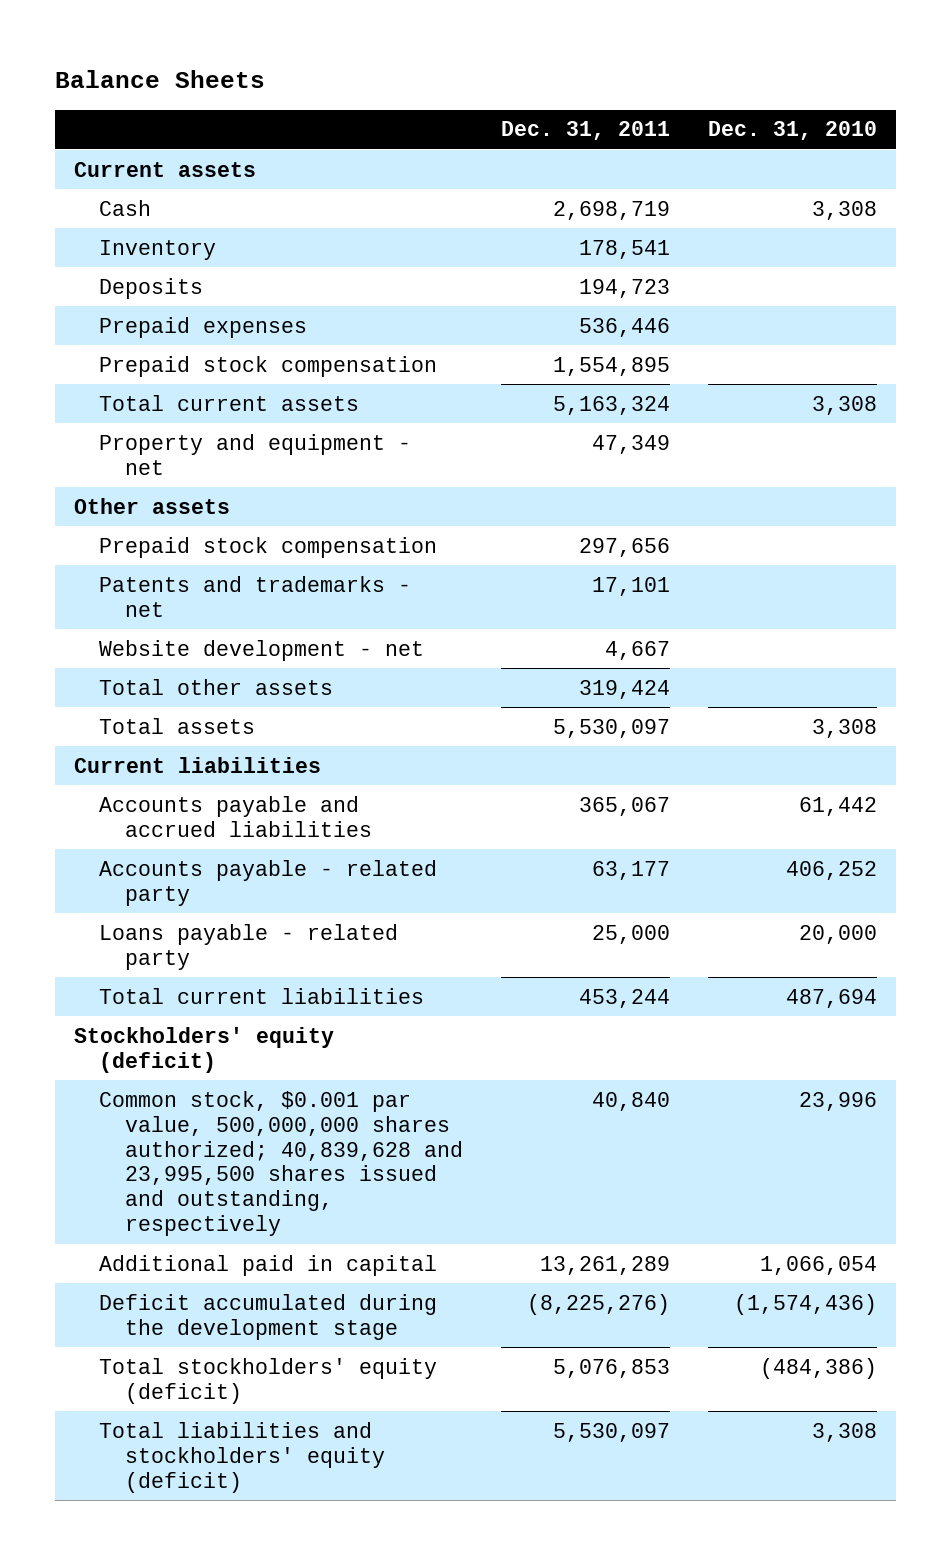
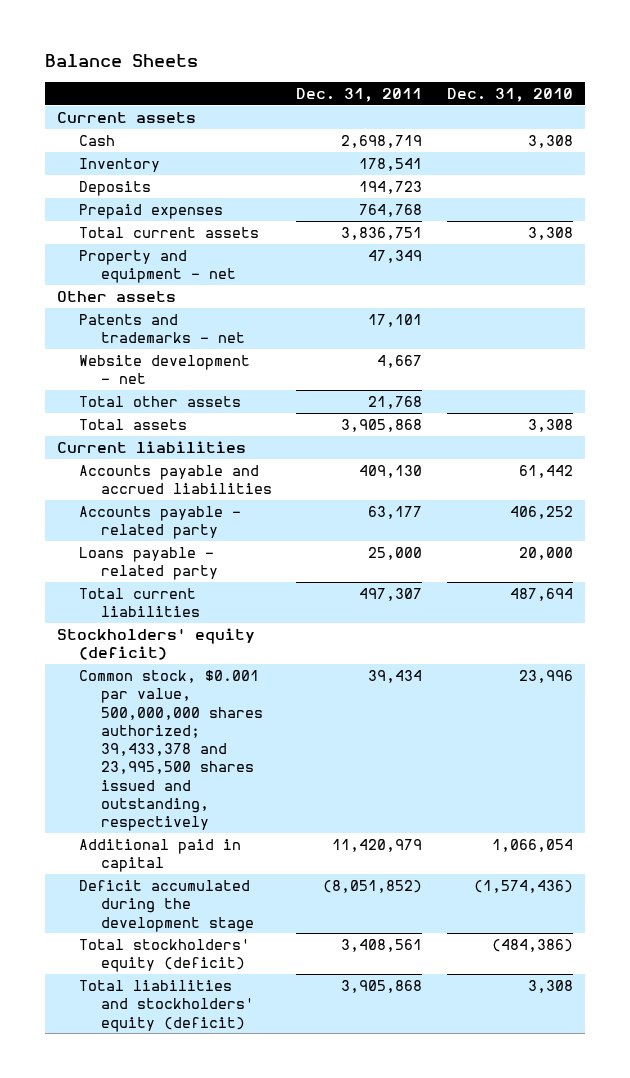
[99,355,438,377] Prepaid stock compensation -> none
[578,317,670,337] 536,446 -> [359,203,423,217] 764,768
[552,395,670,415] 5,163,324 -> [341,226,423,240] 3,836,751
[99,536,438,558] Prepaid stock compensation -> none
[578,679,670,699] 319,424 -> [368,395,423,409] 21,768
[552,718,670,738] 5,530,097 -> [341,418,423,432] 3,905,868
[578,796,670,816] 365,067 -> [359,464,423,478] 409,130
[578,988,670,1008] 453,244 -> [359,587,423,601] 497,307
[99,1090,463,1237] Common stock, $0.001 par value, 500,000,000 shares authorized; 40,839,628 and 23,995,500 shares issued and outstanding, respectively -> [79,669,263,832] Common stock, $0.001 par value, 500,000,000 shares authorized; 39,433,378 and 23,995,500 shares issued and outstanding, respectively
[591,1091,670,1111] 40,840 -> [368,669,423,683] 39,434
[539,1255,670,1275] 13,261,289 -> [332,838,423,852] 11,420,979
[526,1293,670,1315] (8,225,276) -> [323,879,423,893] (8,051,852)
[552,1358,670,1378] 5,076,853 -> [341,938,423,952] 3,408,561
[552,1422,670,1442] 5,530,097 -> [341,979,423,993] 3,905,868

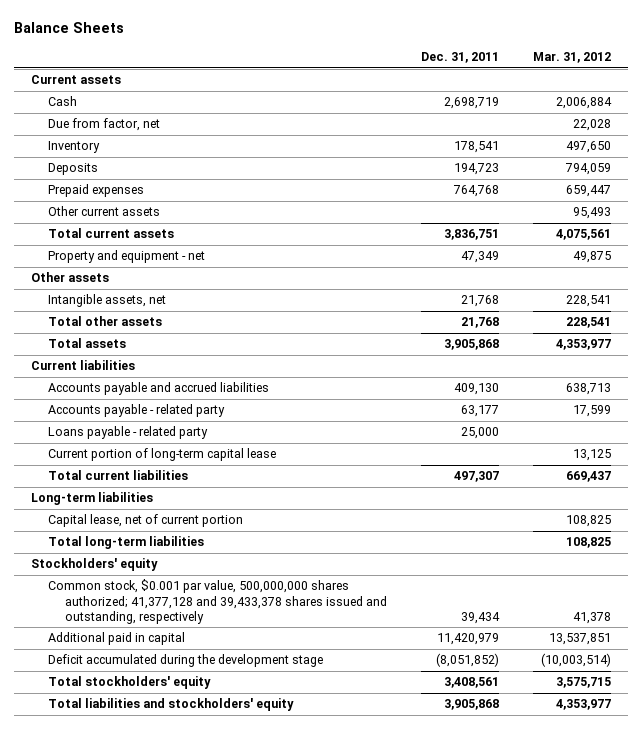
[446,87,573,102] Dec. 31, 2010 -> none
none -> [533,52,612,64] Mar. 31, 2012
none -> [48,118,161,132] Due from factor, net
none -> [48,206,161,217] Other current assets
[79,313,245,344] Patents and trademarks - net -> none
[79,354,251,385] Website development - net -> none
none -> [48,294,167,308] Intangible assets, net
none -> [48,448,277,462] Current portion of long-term capital lease
none -> [31,492,154,506] Long-term liabilities
none -> [48,514,244,528] Capital lease, net of current portion
none -> [48,536,205,550] Total long-term liabilities
[57,627,256,661] Stockholders' equity (deficit) -> [31,558,159,572] Stockholders' equity
[79,669,263,832] Common stock, $0.001 par value, 500,000,000 shares authorized; 39,433,378 and 23,995,500 shares issued and outstanding, respectively -> [48,579,388,624] Common stock, $0.001 par value, 500,000,000 shares authorized; 41,377,128 and 39,433,378 shares issued and outstanding, respectively
[79,938,251,973] Total stockholders' equity (deficit) -> [48,676,212,690] Total stockholders' equity
[79,979,254,1032] Total liabilities and stockholders' equity (deficit) -> [48,698,295,712] Total liabilities and stockholders' equity

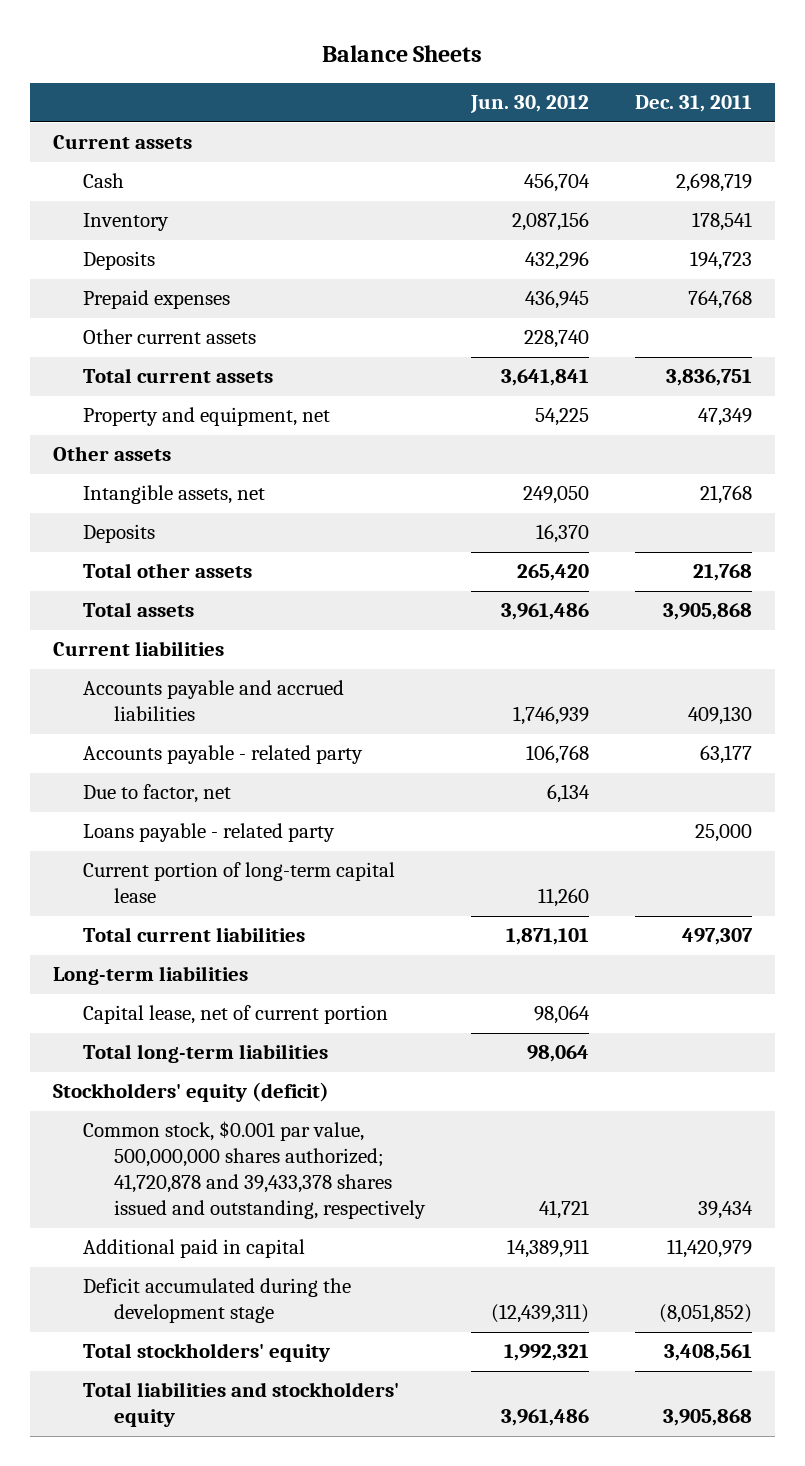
[533,52,612,64] Mar. 31, 2012 -> none
none -> [469,95,589,114] Jun. 30, 2012
[48,118,161,132] Due from factor, net -> none
[48,250,206,264] Property and equipment - net -> [83,407,331,427] Property and equipment, net
none -> [83,524,156,544] Deposits
none -> [83,784,232,804] Due to factor, net
[31,558,159,572] Stockholders' equity -> [53,1082,330,1103] Stockholders' equity (deficit)
[48,579,388,624] Common stock, $0.001 par value, 500,000,000 shares authorized; 41,377,128 and 39,433,378 shares issued and outstanding, respectively -> [83,1121,426,1220] Common stock, $0.001 par value, 500,000,000 shares authorized; 41,720,878 and 39,433,378 shares issued and outstanding, respectively

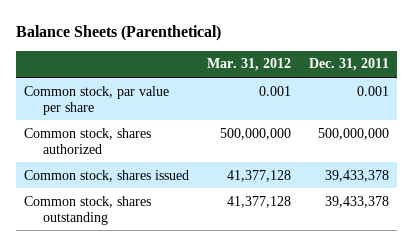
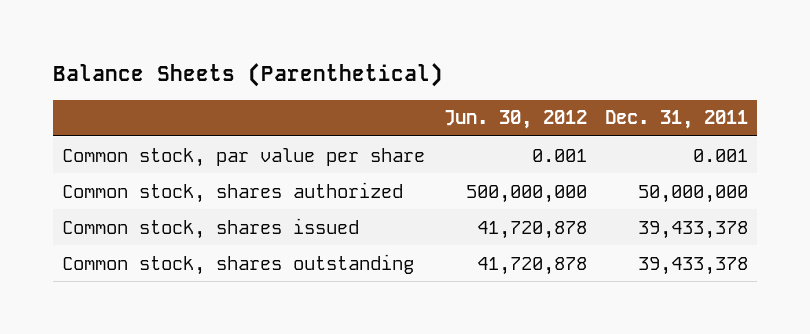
[207,58,292,72] Mar. 31, 2012 -> none
none -> [443,110,587,130] Jun. 30, 2012
[317,127,389,140] 500,000,000 -> [638,184,749,203] 50,000,000

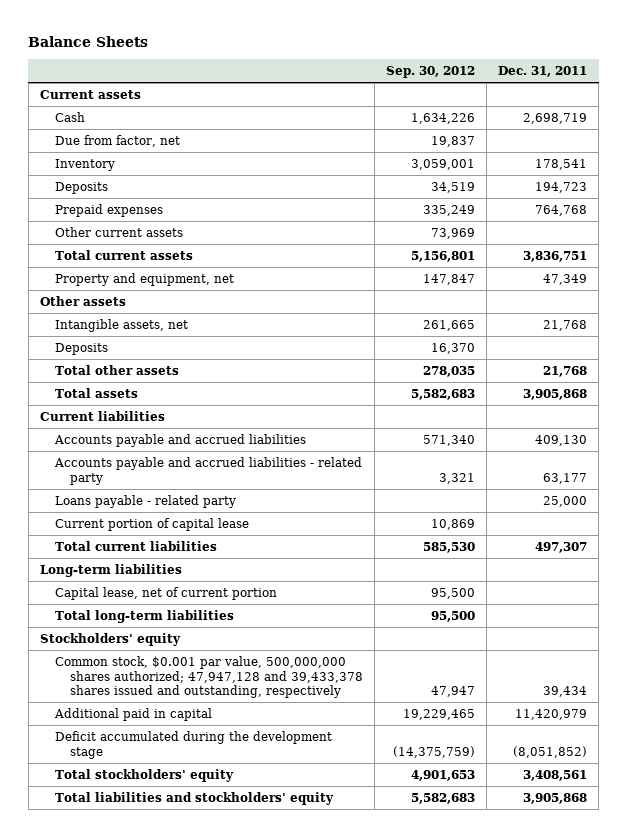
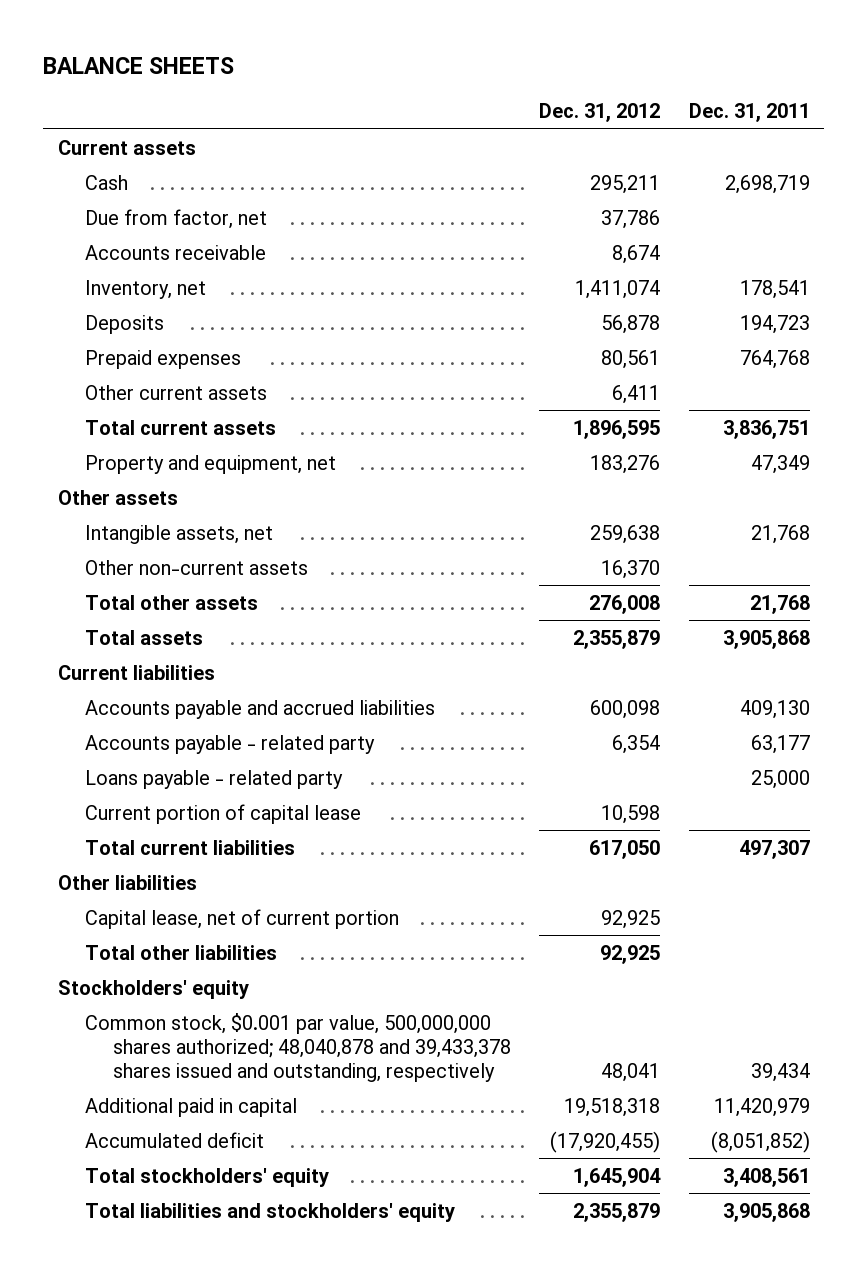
[28,35,149,47] Balance Sheets -> [43,57,235,75] BALANCE SHEETS
[385,65,475,78] Sep. 30, 2012 -> none
none -> [539,103,661,123] Dec. 31, 2012
none -> [85,244,267,260] Accounts receivable
[54,159,115,172] Inventory -> [85,279,207,299] Inventory, net
[54,343,108,356] Deposits -> none
none -> [85,559,309,575] Other non-current assets
[53,457,362,485] Accounts payable and accrued liabilities - related party -> [85,734,376,754] Accounts payable - related party
[40,564,183,578] Long-term liabilities -> [57,874,197,890] Other liabilities
[54,610,234,624] Total long-term liabilities -> none
none -> [85,944,278,960] Total other liabilities
[54,656,363,699] Common stock, $0.001 par value, 500,000,000 shares authorized; 47,947,128 and 39,433,378 shares issued and outstanding, respectively -> [85,1012,511,1082] Common stock, $0.001 par value, 500,000,000 shares authorized; 48,040,878 and 39,433,378 shares issued and outstanding, respectively
[54,731,332,759] Deficit accumulated during the development stage -> [85,1131,265,1148] Accumulated deficit

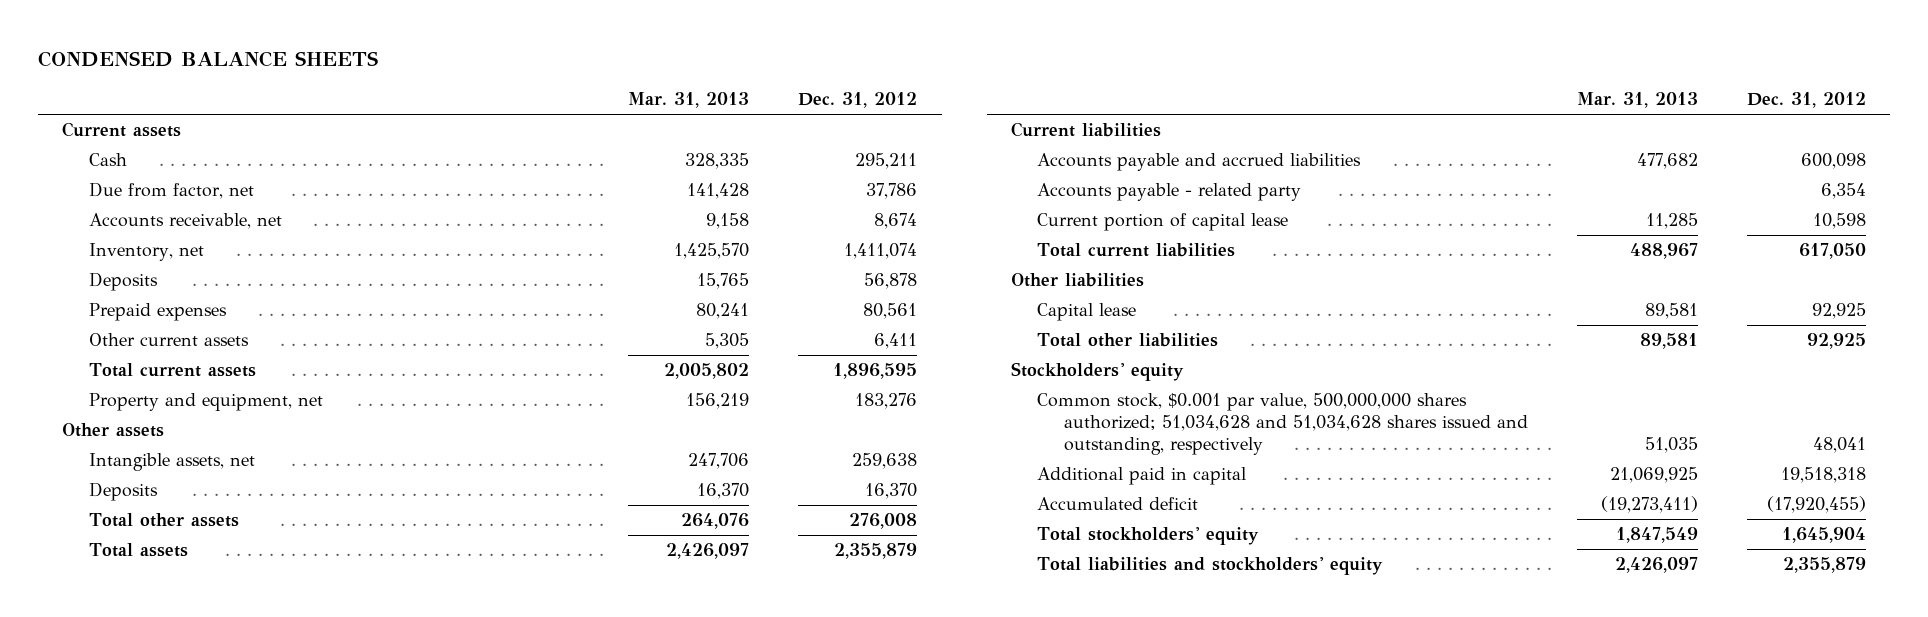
[43,57,235,75] BALANCE SHEETS -> [37,50,378,67] CONDENSED BALANCE SHEETS
[688,103,810,123] Dec. 31, 2011 -> none
none -> [628,92,750,109] Mar. 31, 2013
[85,244,267,260] Accounts receivable -> [88,213,282,230] Accounts receivable, net
[85,559,309,575] Other non-current assets -> [88,482,158,502] Deposits
[85,769,344,789] Loans payable - related party -> none
[85,908,400,929] Capital lease, net of current portion -> [1037,303,1137,322] Capital lease
[85,1012,511,1082] Common stock, $0.001 par value, 500,000,000 shares authorized; 48,040,878 and 39,433,378 shares issued and outstanding, respectively -> [1037,393,1528,456] Common stock, $0.001 par value, 500,000,000 shares authorized; 51,034,628 and 51,034,628 shares issued and outstanding, respectively

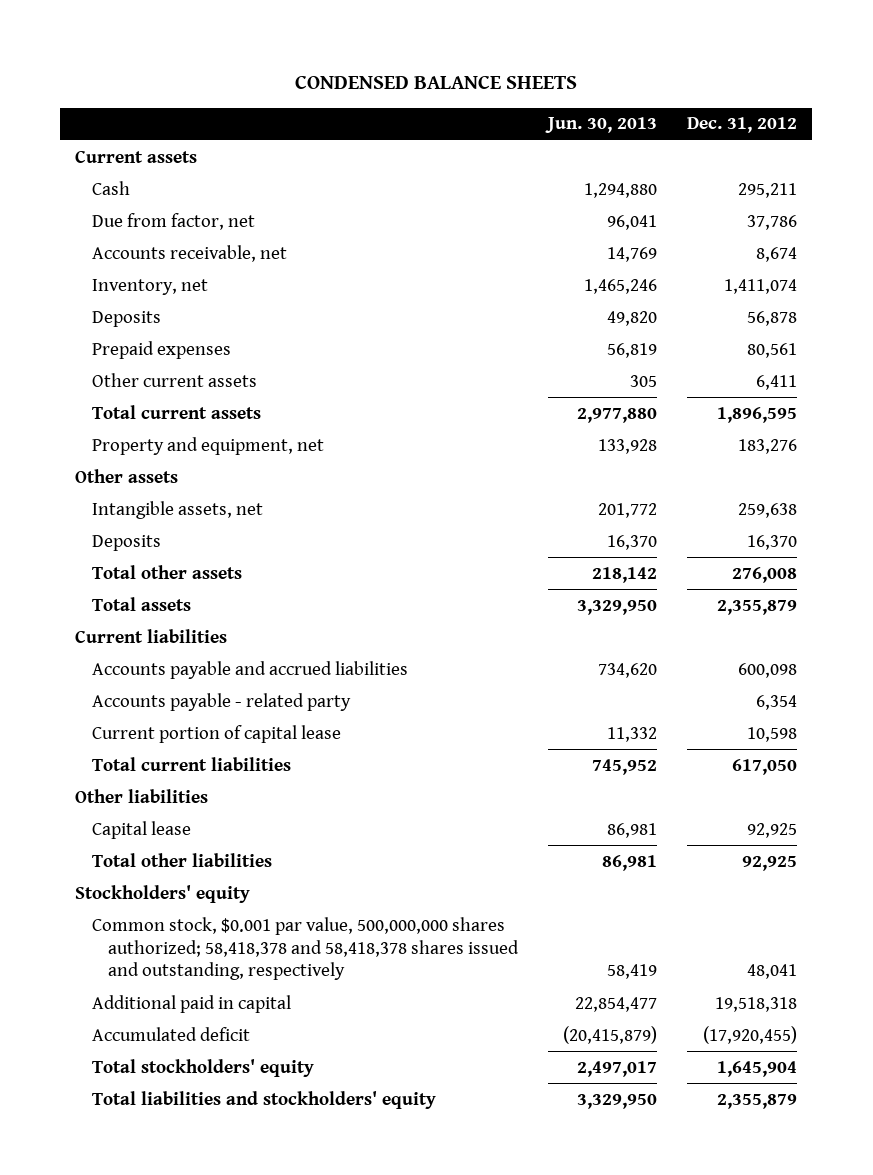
[628,92,750,109] Mar. 31, 2013 -> none
none -> [545,117,658,134] Jun. 30, 2013
[1037,393,1528,456] Common stock, $0.001 par value, 500,000,000 shares authorized; 51,034,628 and 51,034,628 shares issued and outstanding, respectively -> [91,916,520,981] Common stock, $0.001 par value, 500,000,000 shares authorized; 58,418,378 and 58,418,378 shares issued and outstanding, respectively

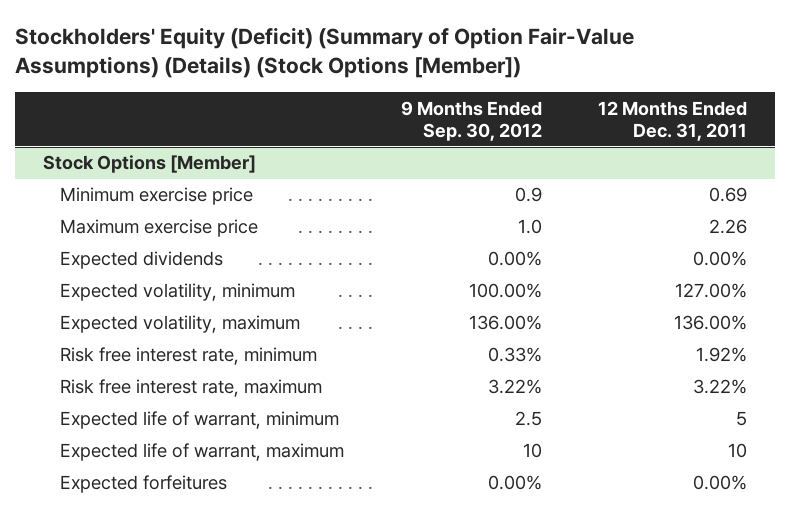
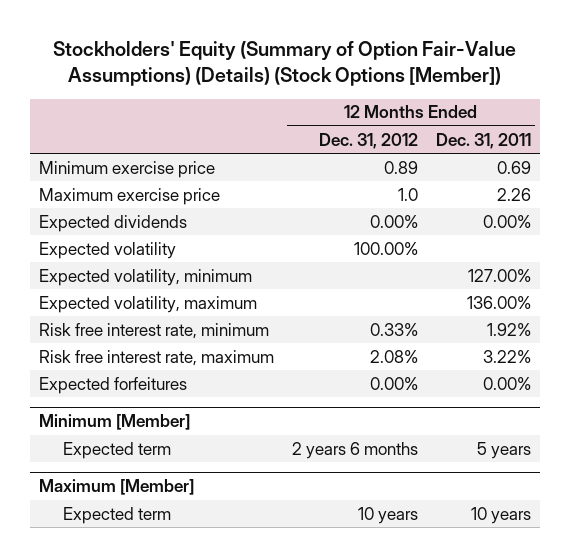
[15,27,635,79] Stockholders' Equity (Deficit) (Summary of Option Fair-Value Assumptions) (Details) (Stock Options [Member]) -> [52,40,516,86] Stockholders' Equity (Summary of Option Fair-Value Assumptions) (Details) (Stock Options [Member])
[400,100,542,141] 9 Months Ended Sep. 30, 2012 -> none
none -> [318,132,418,149] Dec. 31, 2012
[43,155,257,174] Stock Options [Member] -> none
none -> [38,241,176,259] Expected volatility
[60,411,340,430] Expected life of warrant, minimum -> none
[60,443,345,462] Expected life of warrant, maximum -> none
none -> [38,414,190,431] Minimum [Member]
none -> [63,441,172,459] Expected term
none -> [38,479,194,496] Maximum [Member]
none -> [63,506,172,524] Expected term

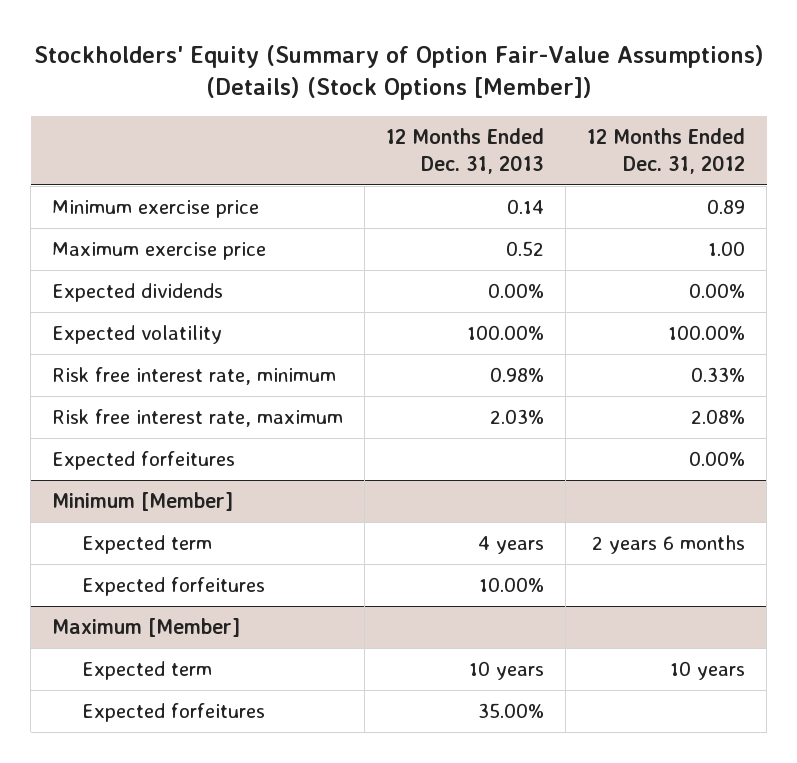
[435,132,531,149] Dec. 31, 2011 -> none
none -> [386,128,545,174] 12 Months Ended Dec. 31, 2013
[397,187,418,201] 1.0 -> [708,241,746,257] 1.00
[38,268,252,286] Expected volatility, minimum -> none
[38,295,257,313] Expected volatility, maximum -> none
none -> [81,577,265,597] Expected forfeitures
none -> [81,703,265,723] Expected forfeitures

